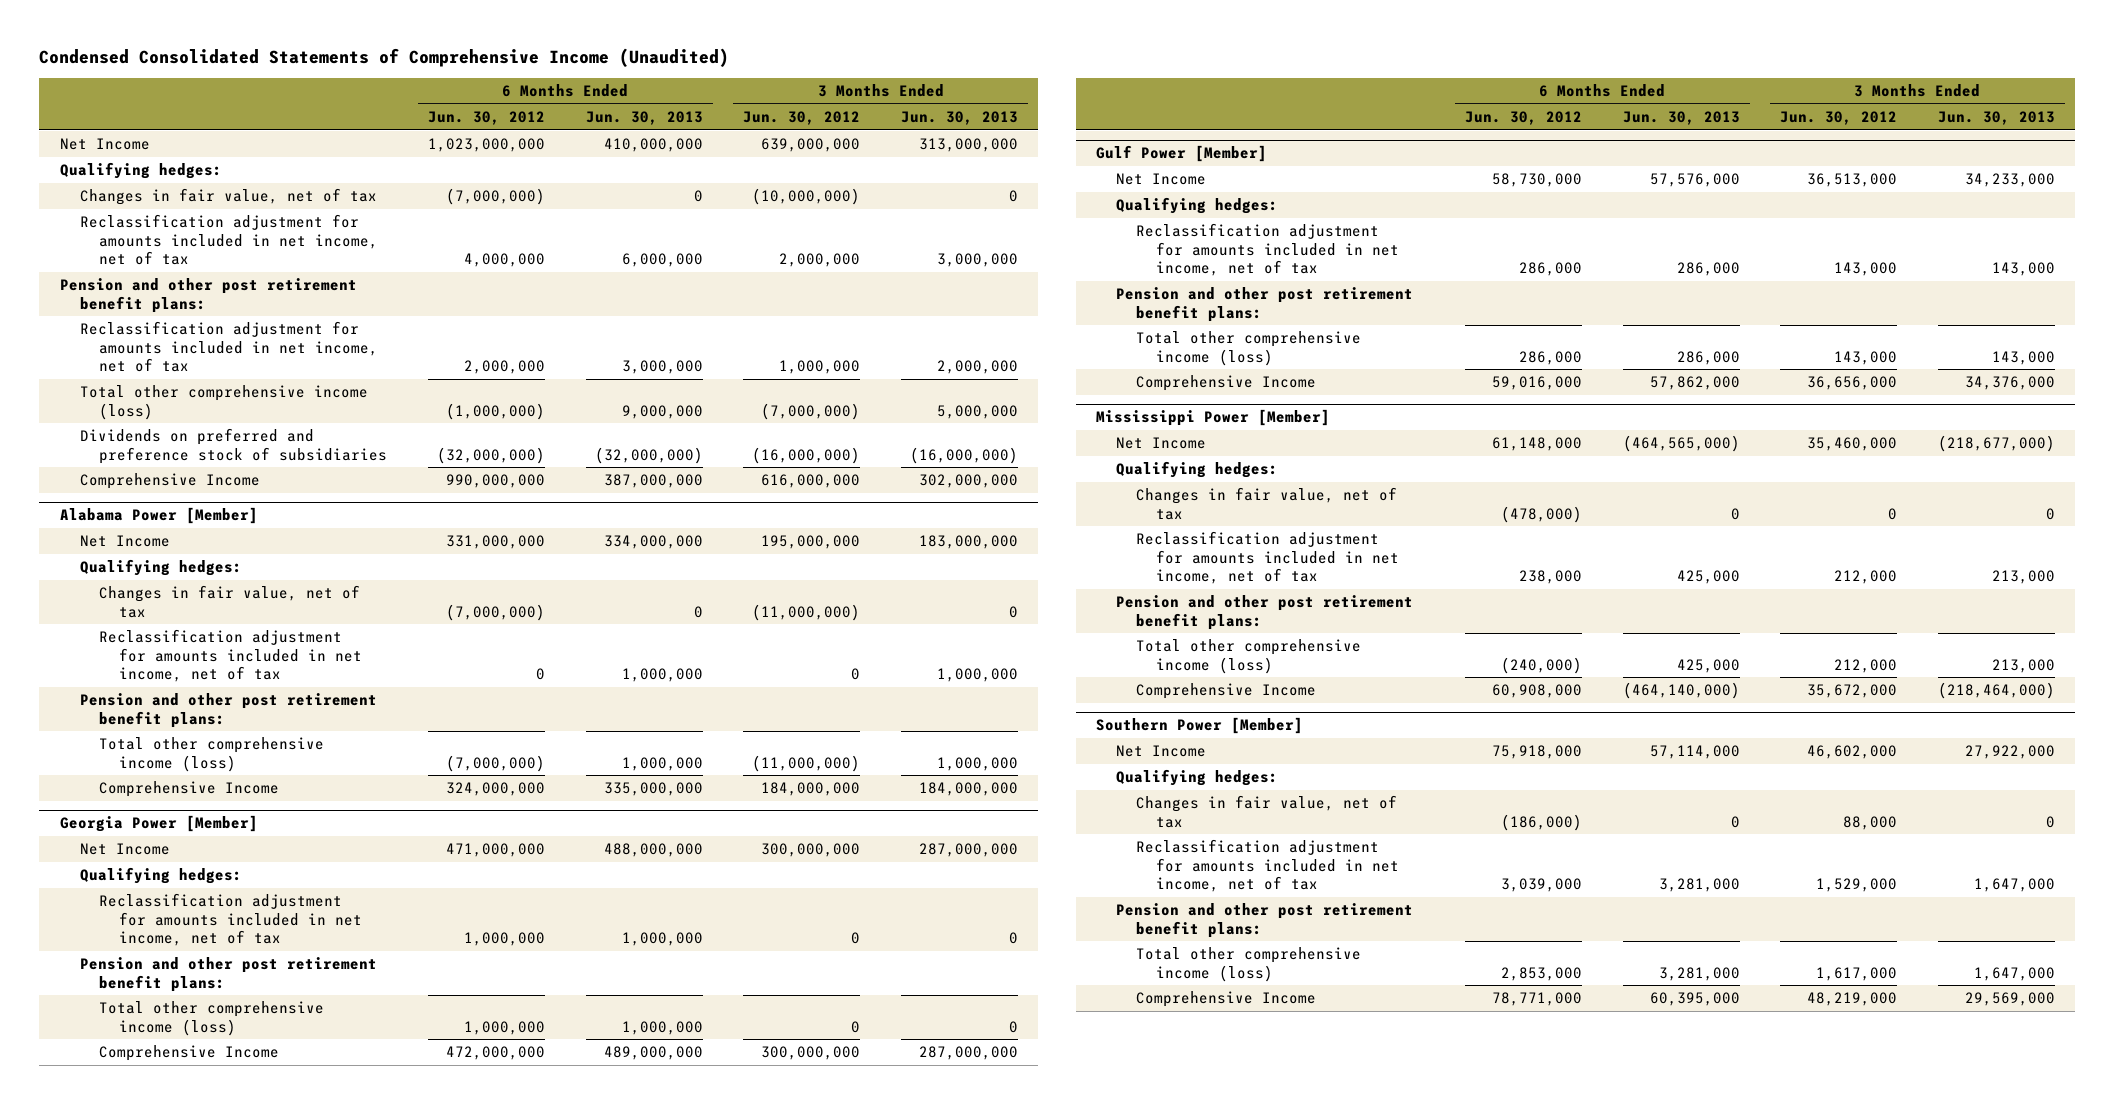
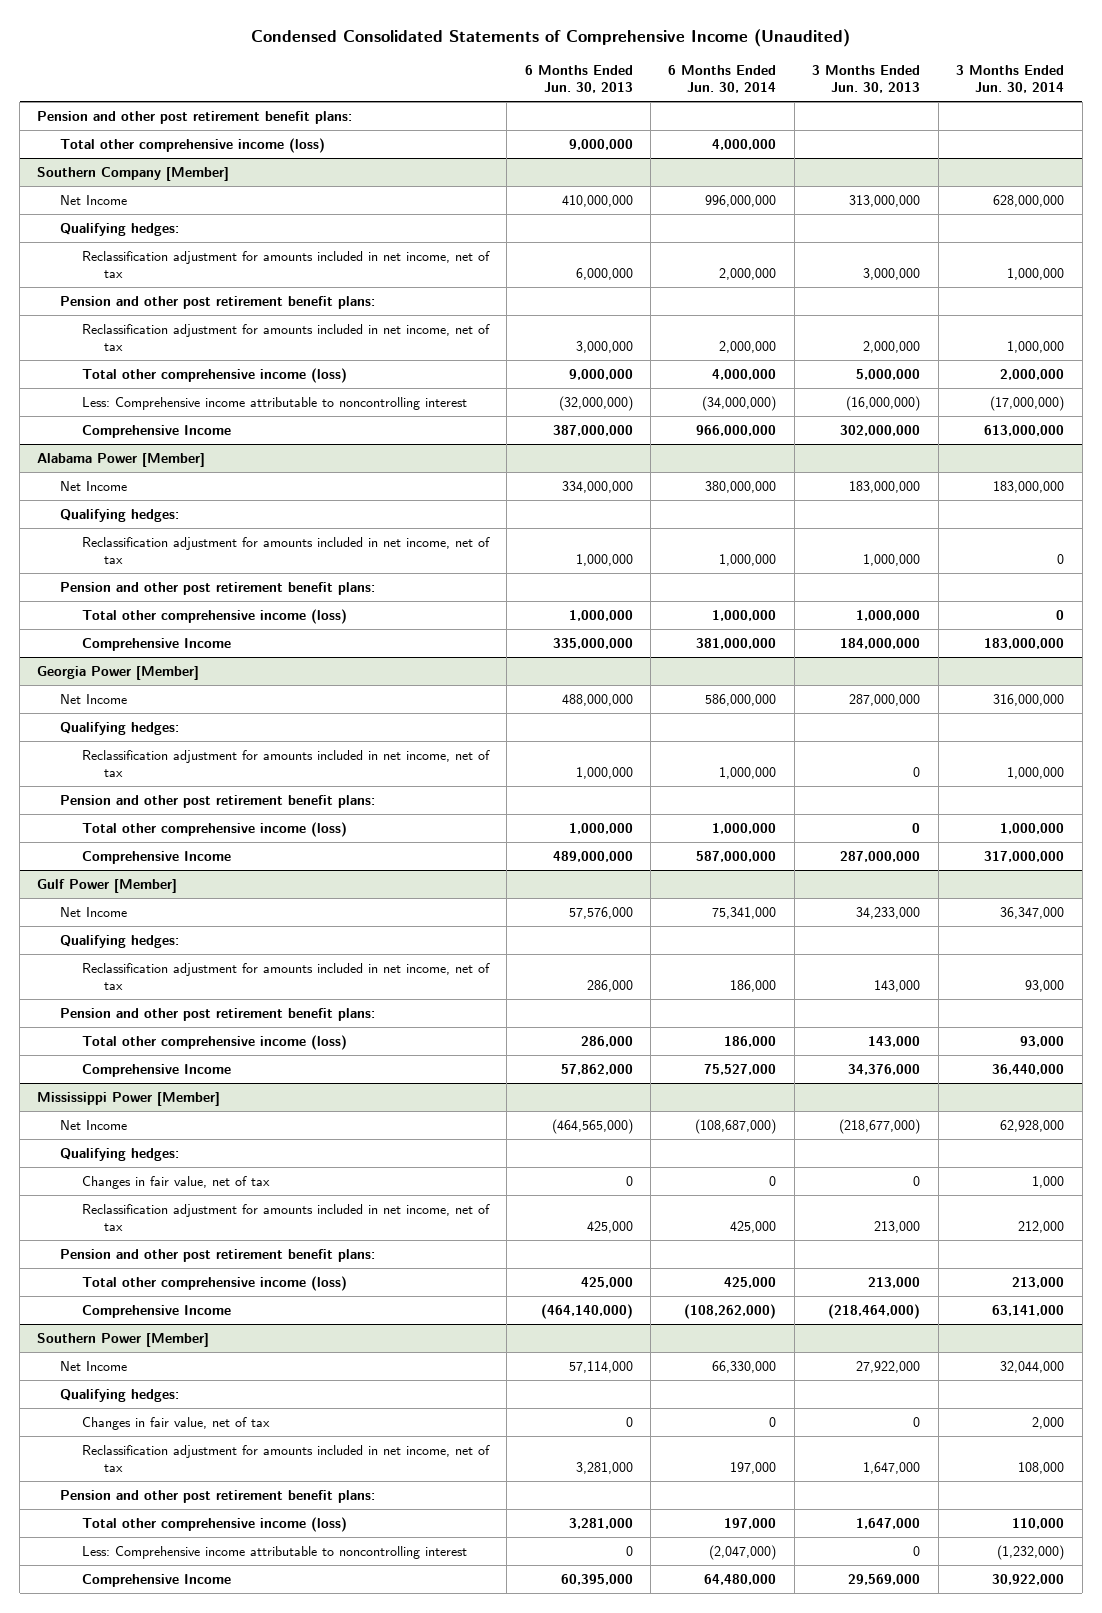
[428,111,546,126] Jun. 30, 2012 -> none
[743,111,861,126] Jun. 30, 2012 -> none
none -> [668,64,777,94] 6 Months Ended Jun. 30, 2014
none -> [956,64,1065,94] 3 Months Ended Jun. 30, 2014
none -> [37,110,353,124] Pension and other post retirement benefit plans:
none -> [59,137,325,153] Total other comprehensive income (loss)
none -> [37,166,230,181] Southern Company [Member]
[79,188,377,206] Changes in fair value, net of tax -> none
[79,428,388,464] Dividends on preferred and preference stock of subsidiaries -> [81,396,467,410] Less: Comprehensive income attributable to noncontrolling interest
[99,585,361,618] Changes in fair value, net of tax -> none
none -> [81,1545,467,1559] Less: Comprehensive income attributable to noncontrolling interest

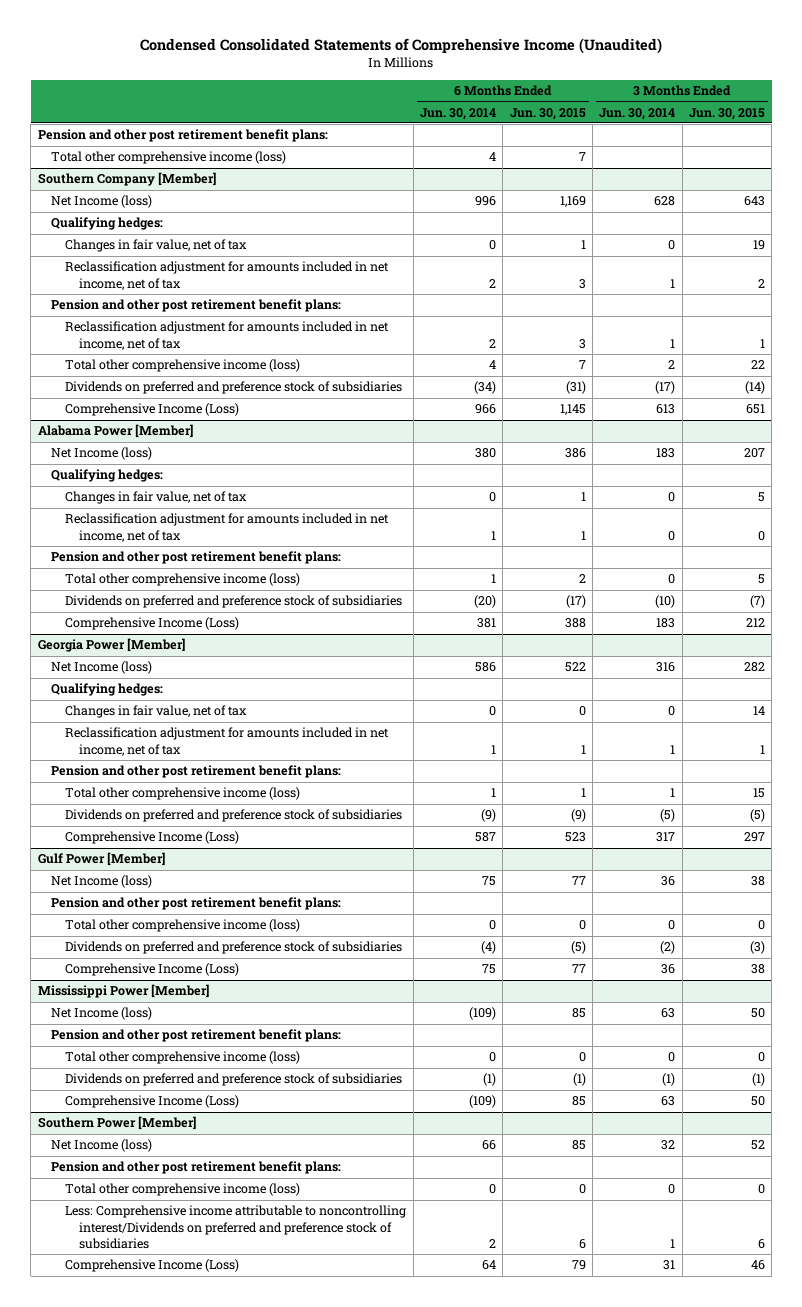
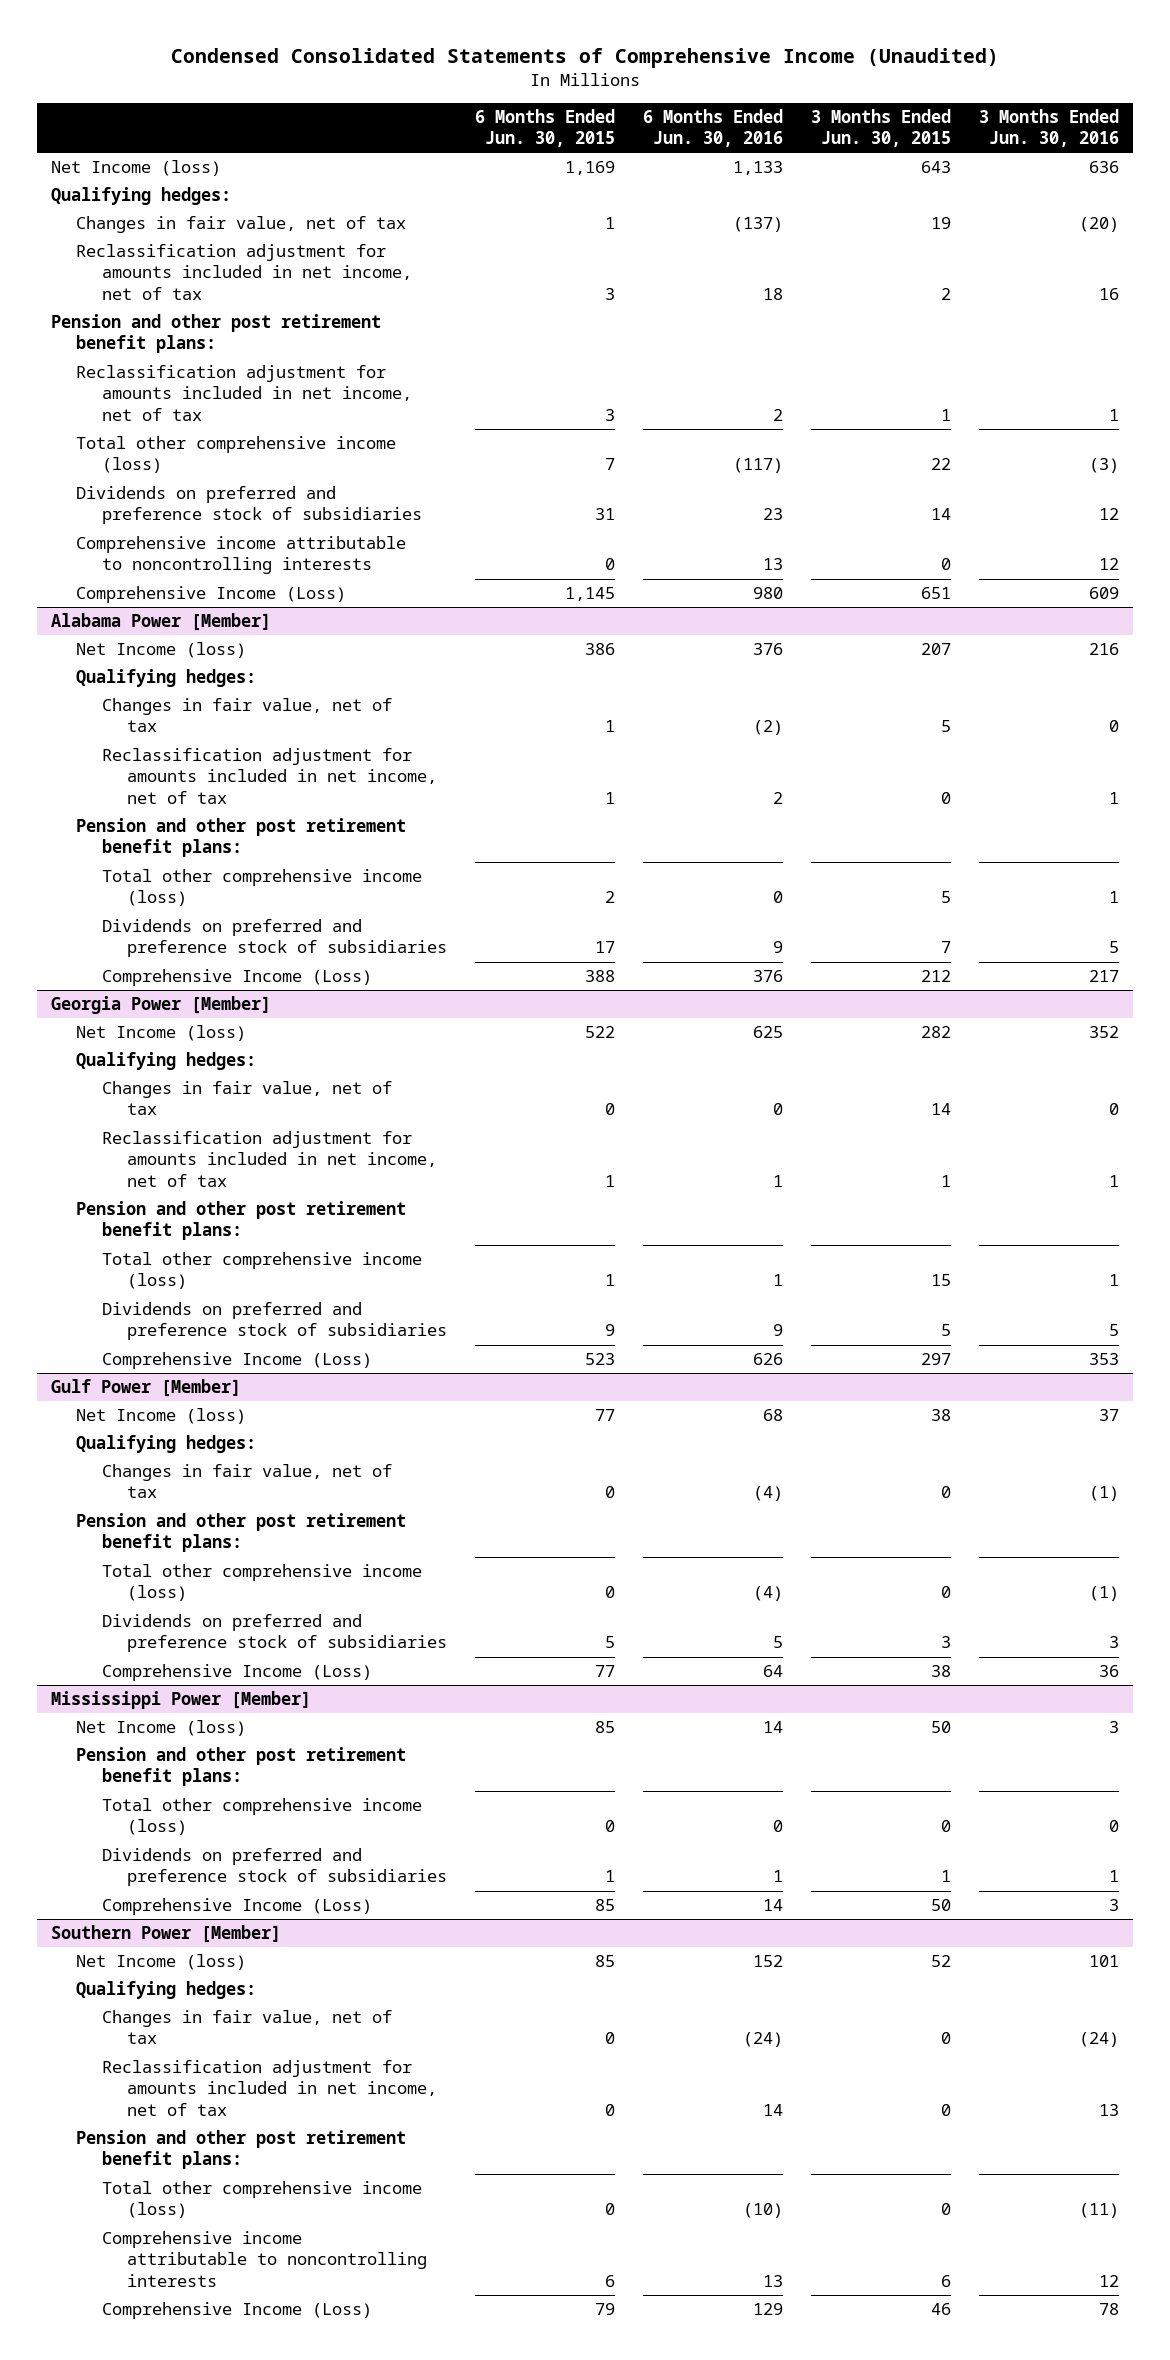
[419,107,496,120] Jun. 30, 2014 -> none
[599,107,676,120] Jun. 30, 2014 -> none
none -> [642,108,783,148] 6 Months Ended Jun. 30, 2016
none -> [979,108,1120,148] 3 Months Ended Jun. 30, 2016
[37,129,328,143] Pension and other post retirement benefit plans: -> none
[51,151,287,165] Total other comprehensive income (loss) -> none
[37,172,216,187] Southern Company [Member] -> none
[565,381,586,395] (31) -> [594,508,615,521] 31
[744,381,765,395] (14) -> [930,508,951,521] 14
none -> [76,536,407,575] Comprehensive income attributable to noncontrolling interests
[565,595,586,609] (17) -> [594,941,615,954] 17
[749,595,765,609] (7) -> [940,941,951,954] 7
[570,809,586,823] (9) -> [604,1324,615,1337] 9
[749,809,765,823] (5) -> [940,1324,951,1337] 5
none -> [76,1435,257,1454] Qualifying hedges:
none -> [101,1464,392,1499] Changes in fair value, net of tax
[570,941,586,955] (5) -> [604,1636,615,1649] 5
[749,941,765,955] (3) -> [940,1636,951,1649] 3
[572,1073,586,1087] (1) -> [604,1870,615,1883] 1
[751,1073,765,1087] (1) -> [940,1870,951,1883] 1
none -> [76,1981,257,2000] Qualifying hedges:
none -> [101,2010,392,2045] Changes in fair value, net of tax
none -> [101,2060,437,2116] Reclassification adjustment for amounts included in net income, net of tax
[65,1205,407,1249] Less: Comprehensive income attributable to noncontrolling interest/Dividends on preferred and preference stock of subsidiaries -> [101,2231,427,2287] Comprehensive income attributable to noncontrolling interests

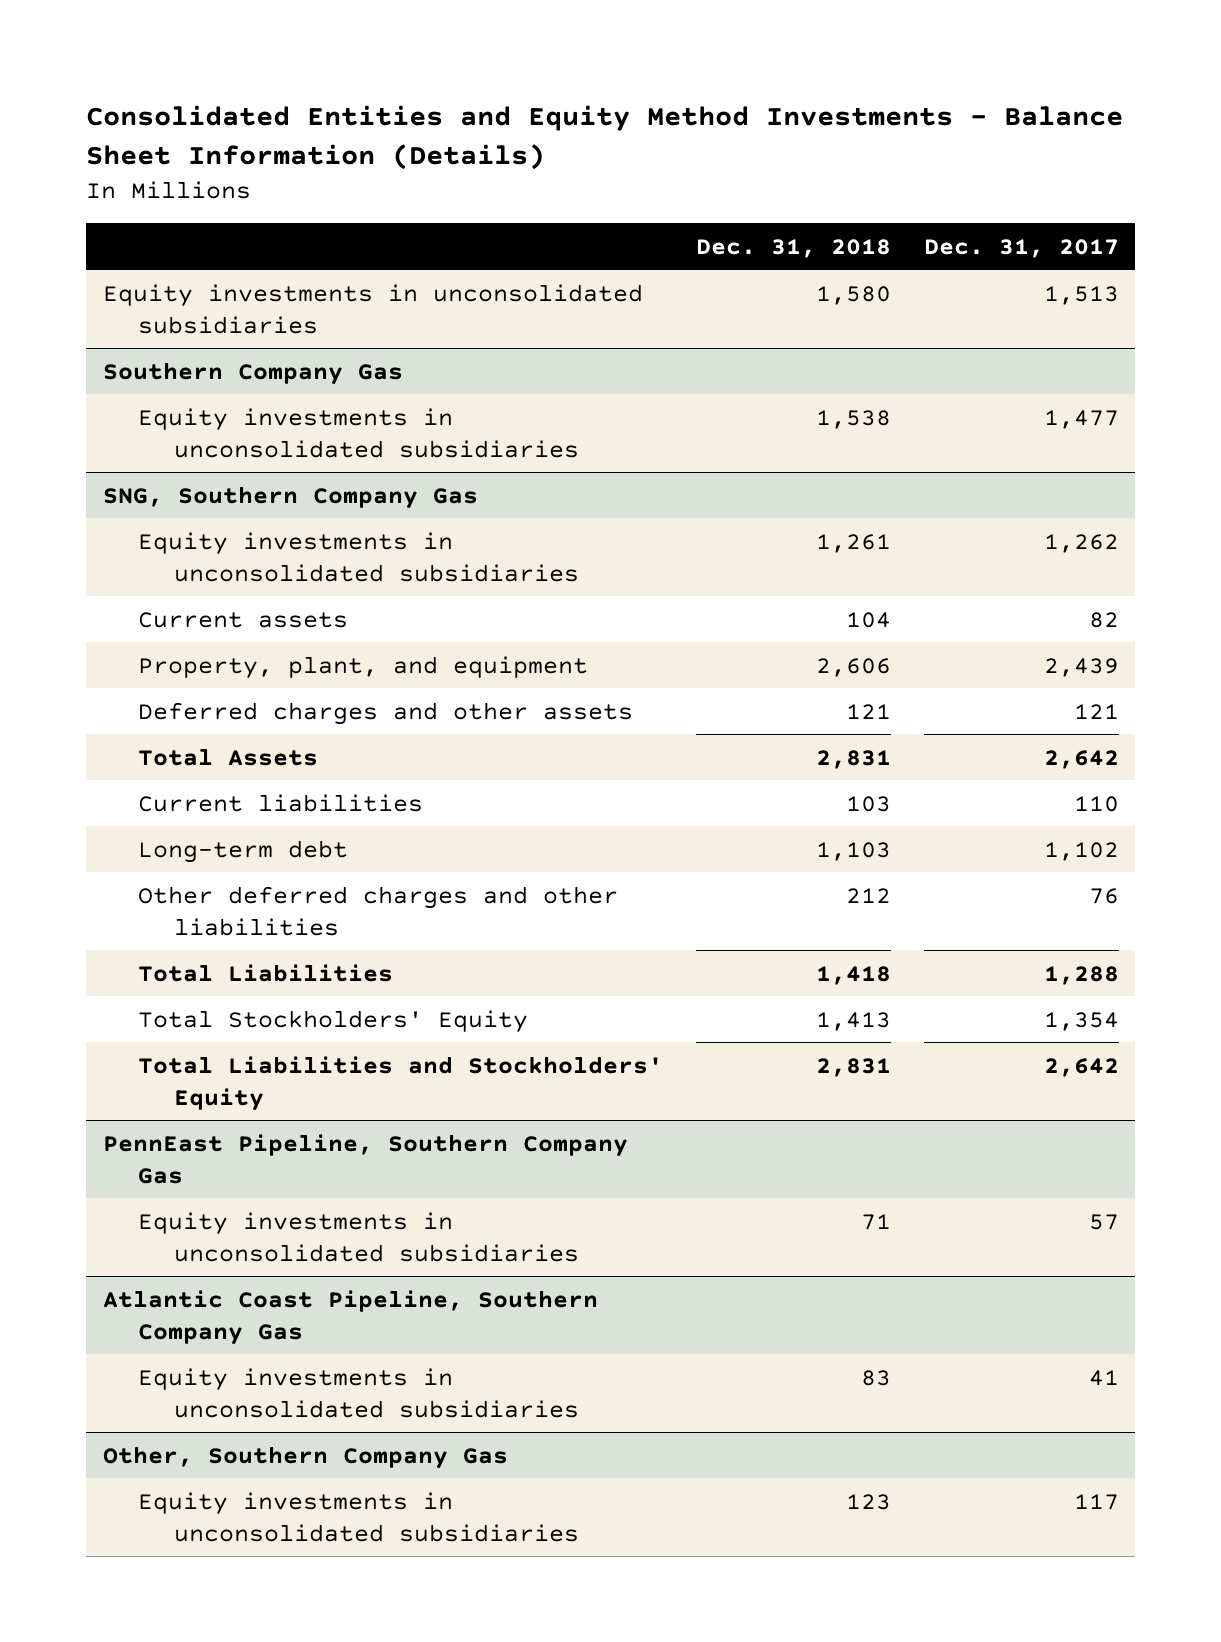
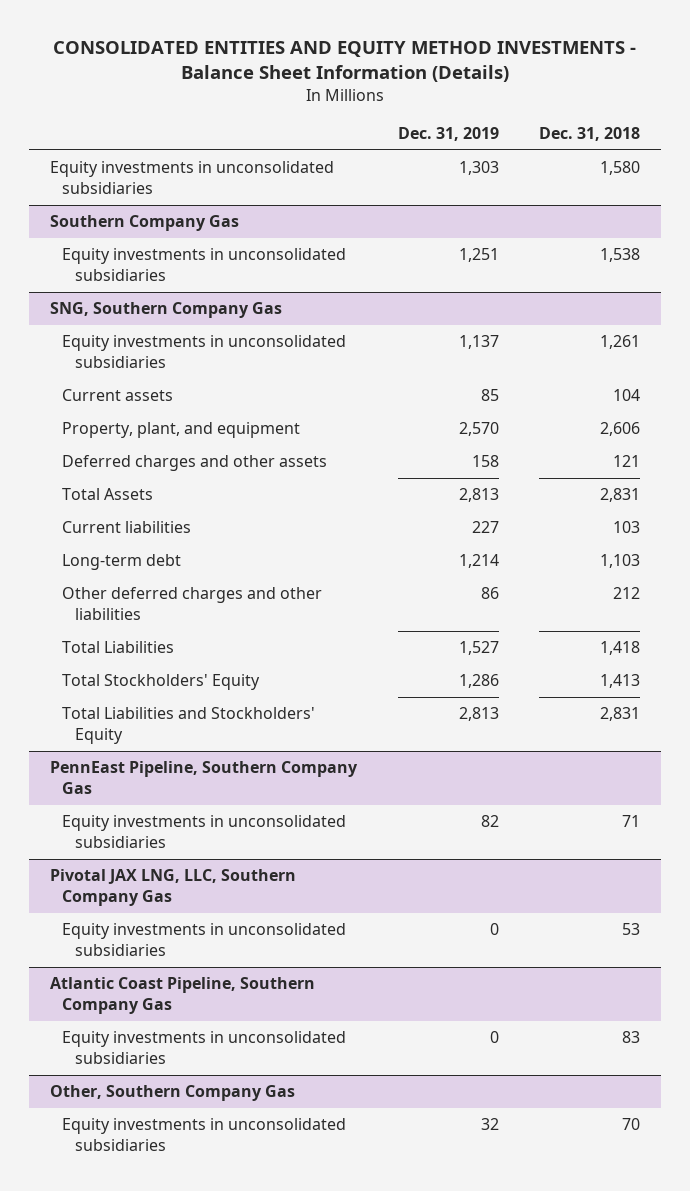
[86,105,1124,171] Consolidated Entities and Equity Method Investments - Balance Sheet Information (Details) -> [53,41,637,83] CONSOLIDATED ENTITIES AND EQUITY METHOD INVESTMENTS - Balance Sheet Information (Details)
[923,238,1119,258] Dec. 31, 2017 -> none
none -> [397,127,499,142] Dec. 31, 2019
none -> [49,869,296,907] Pivotal JAX LNG, LLC, Southern Company Gas
none -> [62,923,347,957] Equity investments in unconsolidated subsidiaries
[845,1493,891,1510] 123 -> [622,1118,641,1131] 70

